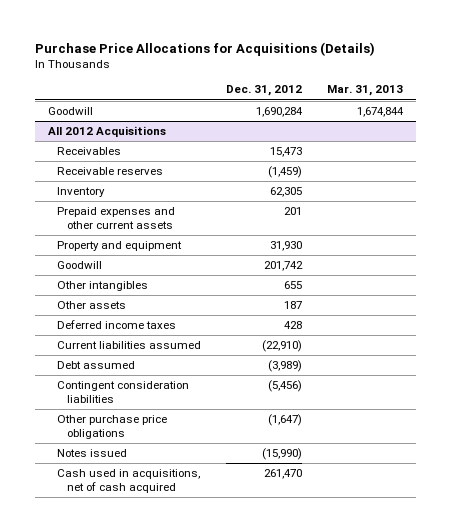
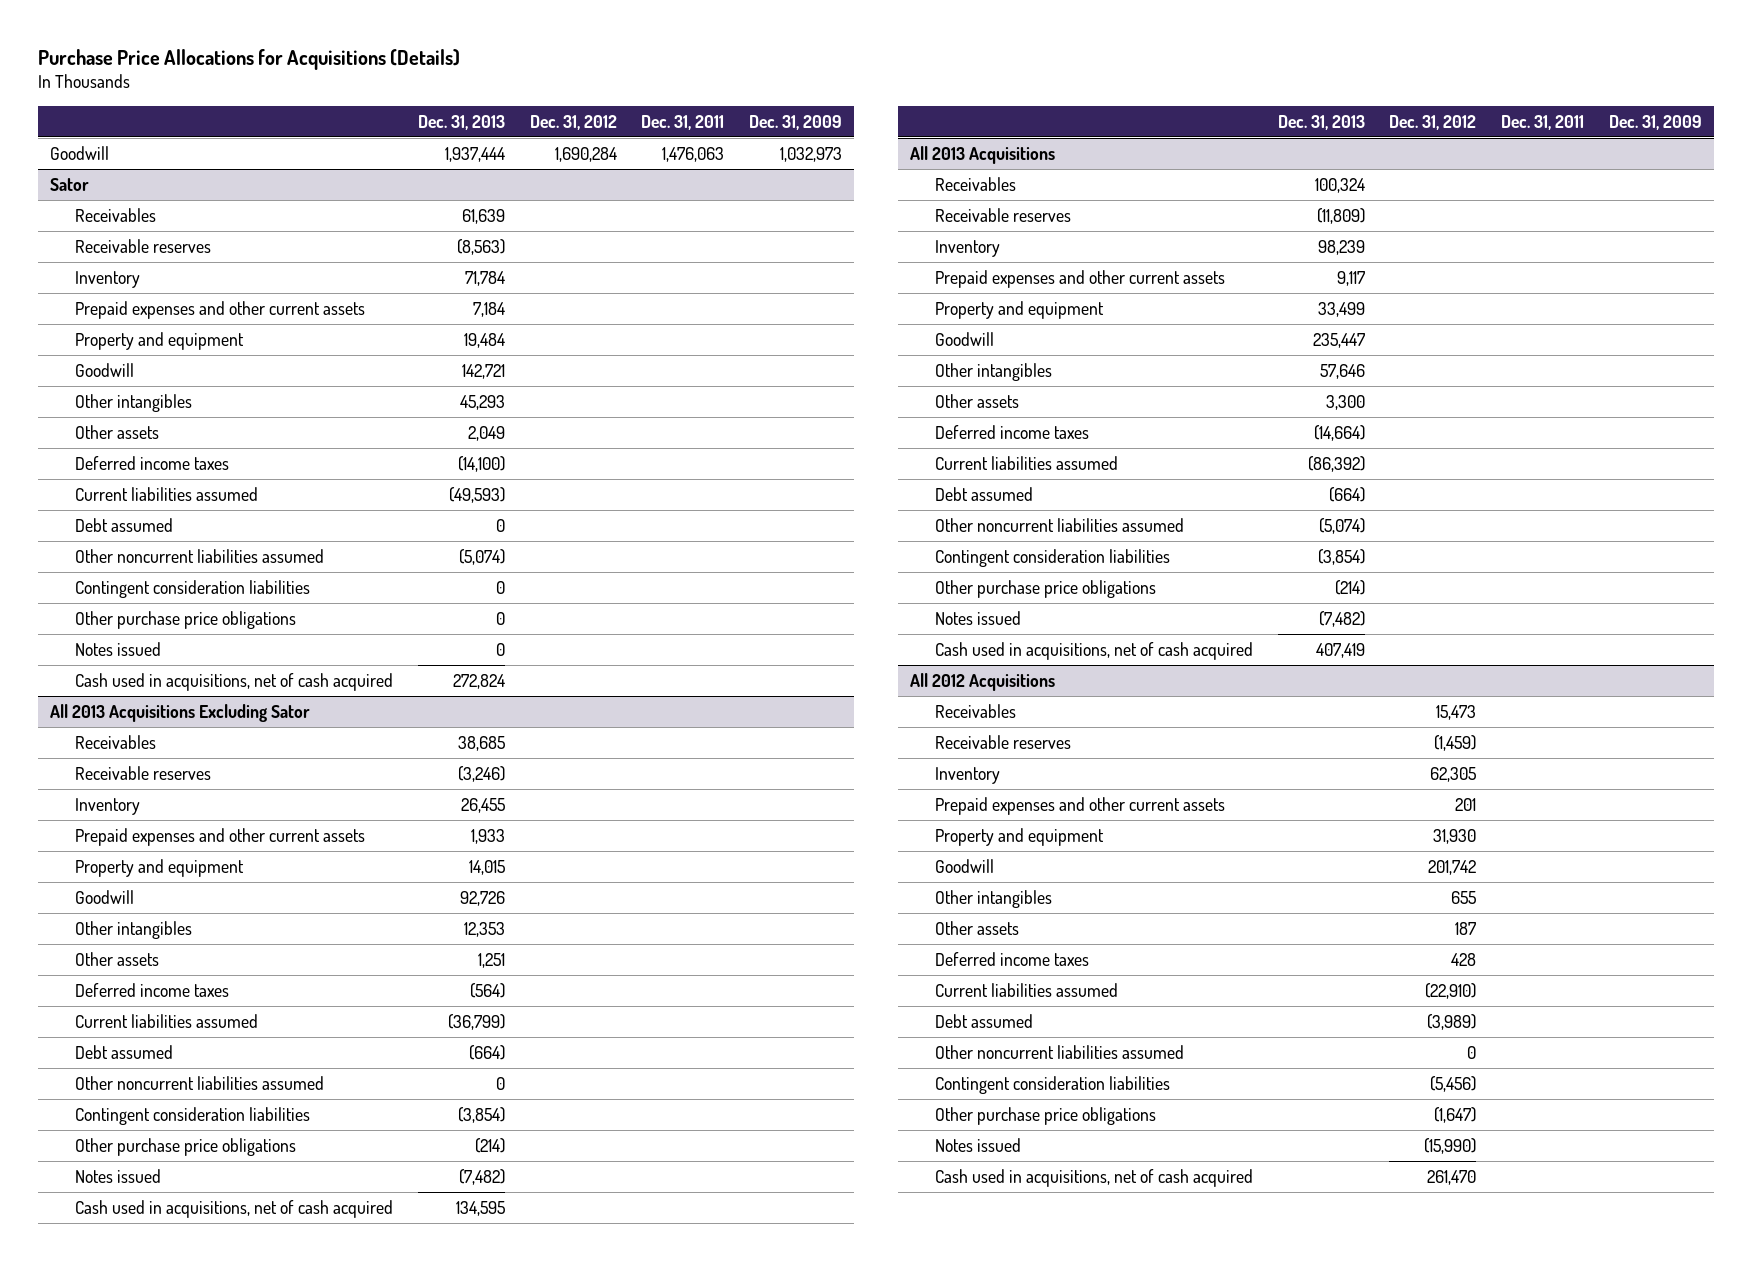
[327,85,404,97] Mar. 31, 2013 -> none
none -> [417,114,505,130] Dec. 31, 2013
none -> [641,114,725,130] Dec. 31, 2011
none -> [748,114,842,130] Dec. 31, 2009
none -> [50,177,90,191] Sator
none -> [75,207,157,222] Receivables
none -> [75,238,212,253] Receivable reserves
none -> [75,270,141,288] Inventory
none -> [75,300,366,319] Prepaid expenses and other current assets
none -> [75,331,245,350] Property and equipment
none -> [75,362,135,377] Goodwill
none -> [75,393,193,412] Other intangibles
none -> [75,424,160,439] Other assets
none -> [75,455,230,470] Deferred income taxes
none -> [75,486,259,501] Current liabilities assumed
none -> [75,517,174,532] Debt assumed
none -> [75,548,325,563] Other noncurrent liabilities assumed
none -> [75,579,311,598] Contingent consideration liabilities
none -> [75,610,297,629] Other purchase price obligations
none -> [75,641,162,656] Notes issued
none -> [75,672,394,691] Cash used in acquisitions, net of cash acquired
none -> [50,703,311,722] All 2013 Acquisitions Excluding Sator
none -> [75,734,157,749] Receivables
none -> [75,765,212,780] Receivable reserves
none -> [75,797,141,815] Inventory
none -> [75,827,366,846] Prepaid expenses and other current assets
none -> [75,858,245,877] Property and equipment
none -> [75,889,135,904] Goodwill
none -> [75,920,193,939] Other intangibles
none -> [75,951,160,966] Other assets
none -> [75,982,230,997] Deferred income taxes
none -> [75,1013,259,1028] Current liabilities assumed
none -> [75,1044,174,1059] Debt assumed
none -> [75,1075,325,1090] Other noncurrent liabilities assumed
none -> [75,1106,311,1125] Contingent consideration liabilities
none -> [75,1137,297,1156] Other purchase price obligations
none -> [75,1168,162,1183] Notes issued
none -> [75,1199,394,1218] Cash used in acquisitions, net of cash acquired
none -> [910,145,1056,164] All 2013 Acquisitions
none -> [934,176,1016,191] Receivables
none -> [934,207,1071,222] Receivable reserves
none -> [934,239,1000,257] Inventory
none -> [934,269,1225,288] Prepaid expenses and other current assets
none -> [934,300,1104,319] Property and equipment
none -> [934,331,994,346] Goodwill
none -> [934,362,1052,381] Other intangibles
none -> [934,393,1019,408] Other assets
none -> [934,424,1089,439] Deferred income taxes
none -> [934,455,1118,470] Current liabilities assumed
none -> [934,486,1033,501] Debt assumed
none -> [934,517,1184,532] Other noncurrent liabilities assumed
none -> [934,548,1170,567] Contingent consideration liabilities
none -> [934,579,1156,598] Other purchase price obligations
none -> [934,610,1021,625] Notes issued
none -> [934,641,1253,660] Cash used in acquisitions, net of cash acquired
none -> [934,1044,1184,1059] Other noncurrent liabilities assumed

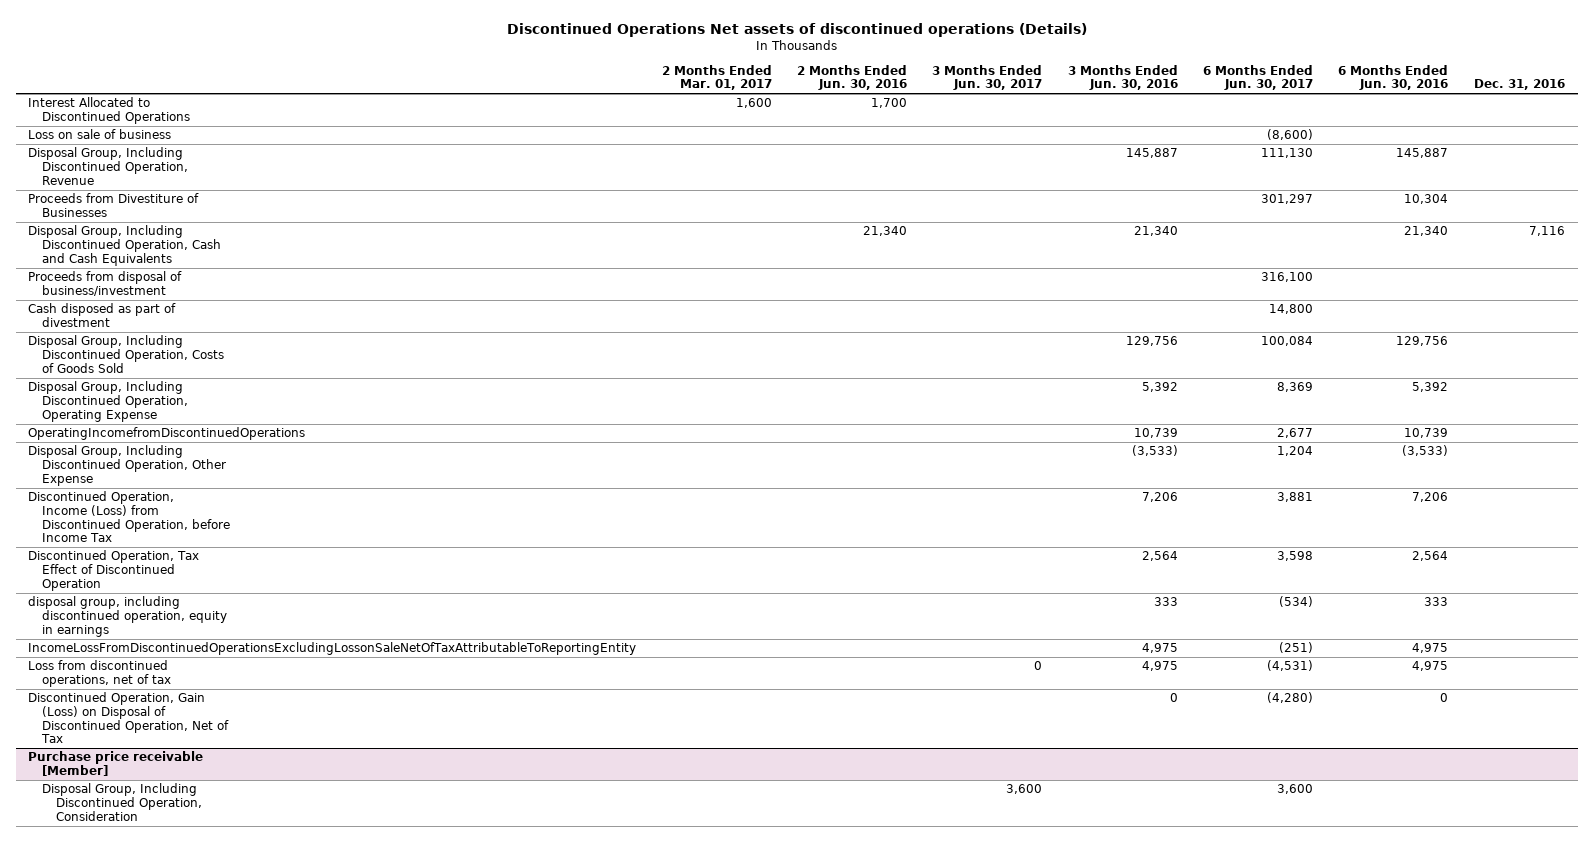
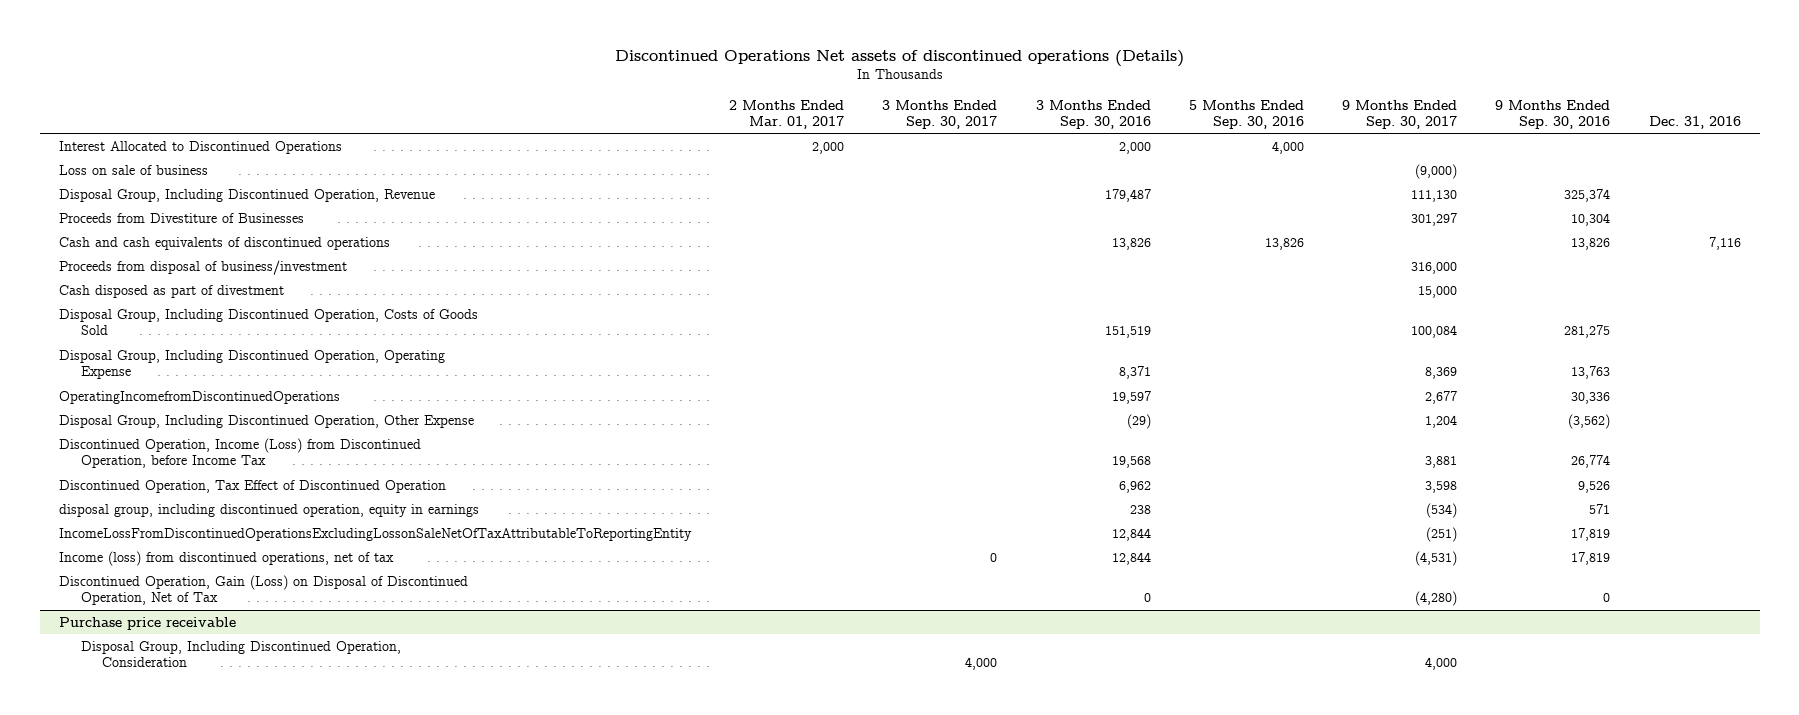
[797,64,908,91] 2 Months Ended Jun. 30, 2016 -> none
[932,64,1043,91] 3 Months Ended Jun. 30, 2017 -> none
[1067,64,1178,91] 3 Months Ended Jun. 30, 2016 -> none
[1203,64,1314,91] 6 Months Ended Jun. 30, 2017 -> none
[1338,64,1449,91] 6 Months Ended Jun. 30, 2016 -> none
none -> [882,99,998,130] 3 Months Ended Sep. 30, 2017
none -> [1035,99,1151,130] 3 Months Ended Sep. 30, 2016
none -> [1188,99,1304,130] 5 Months Ended Sep. 30, 2016
none -> [1342,99,1458,130] 9 Months Ended Sep. 30, 2017
none -> [1495,99,1611,130] 9 Months Ended Sep. 30, 2016
[735,98,772,109] 1,600 -> [812,141,845,154] 2,000
[28,225,222,266] Disposal Group, Including Discontinued Operation, Cash and Cash Equivalents -> [58,236,390,250] Cash and cash equivalents of discontinued operations
[28,660,172,688] Loss from discontinued operations, net of tax -> [58,550,394,566] Income (loss) from discontinued operations, net of tax
[28,751,204,777] Purchase price receivable [Member] -> [58,616,236,630] Purchase price receivable

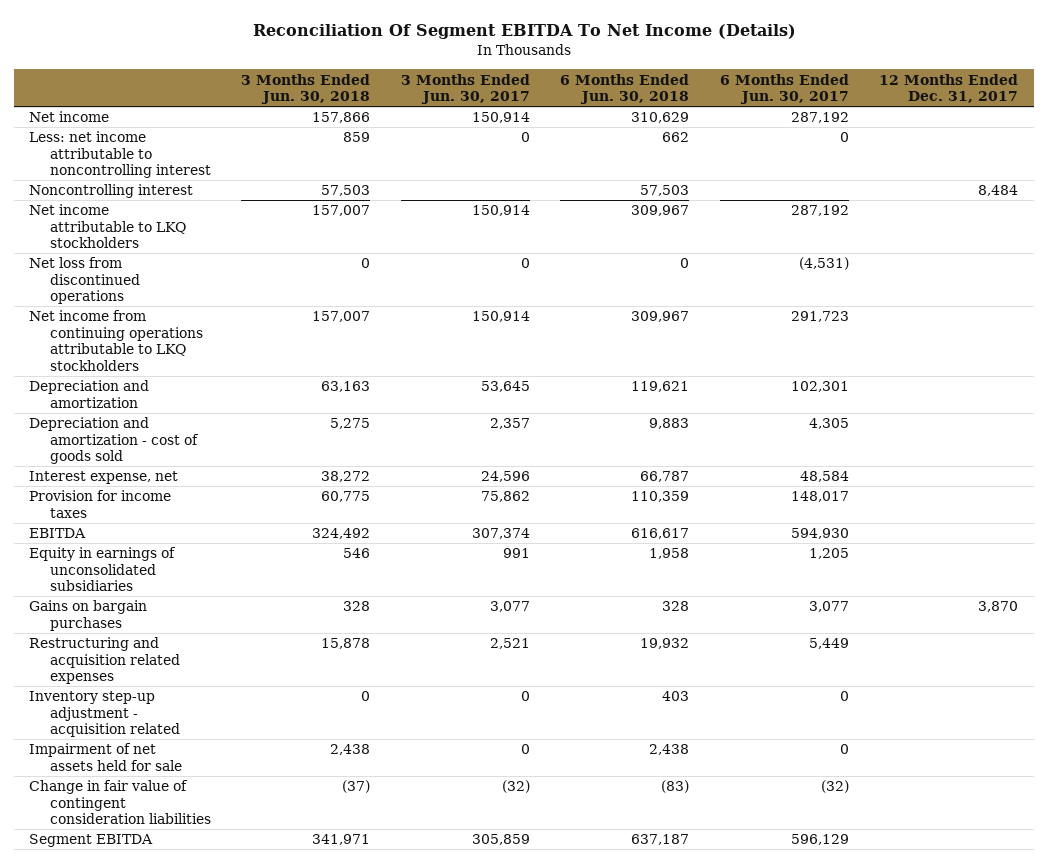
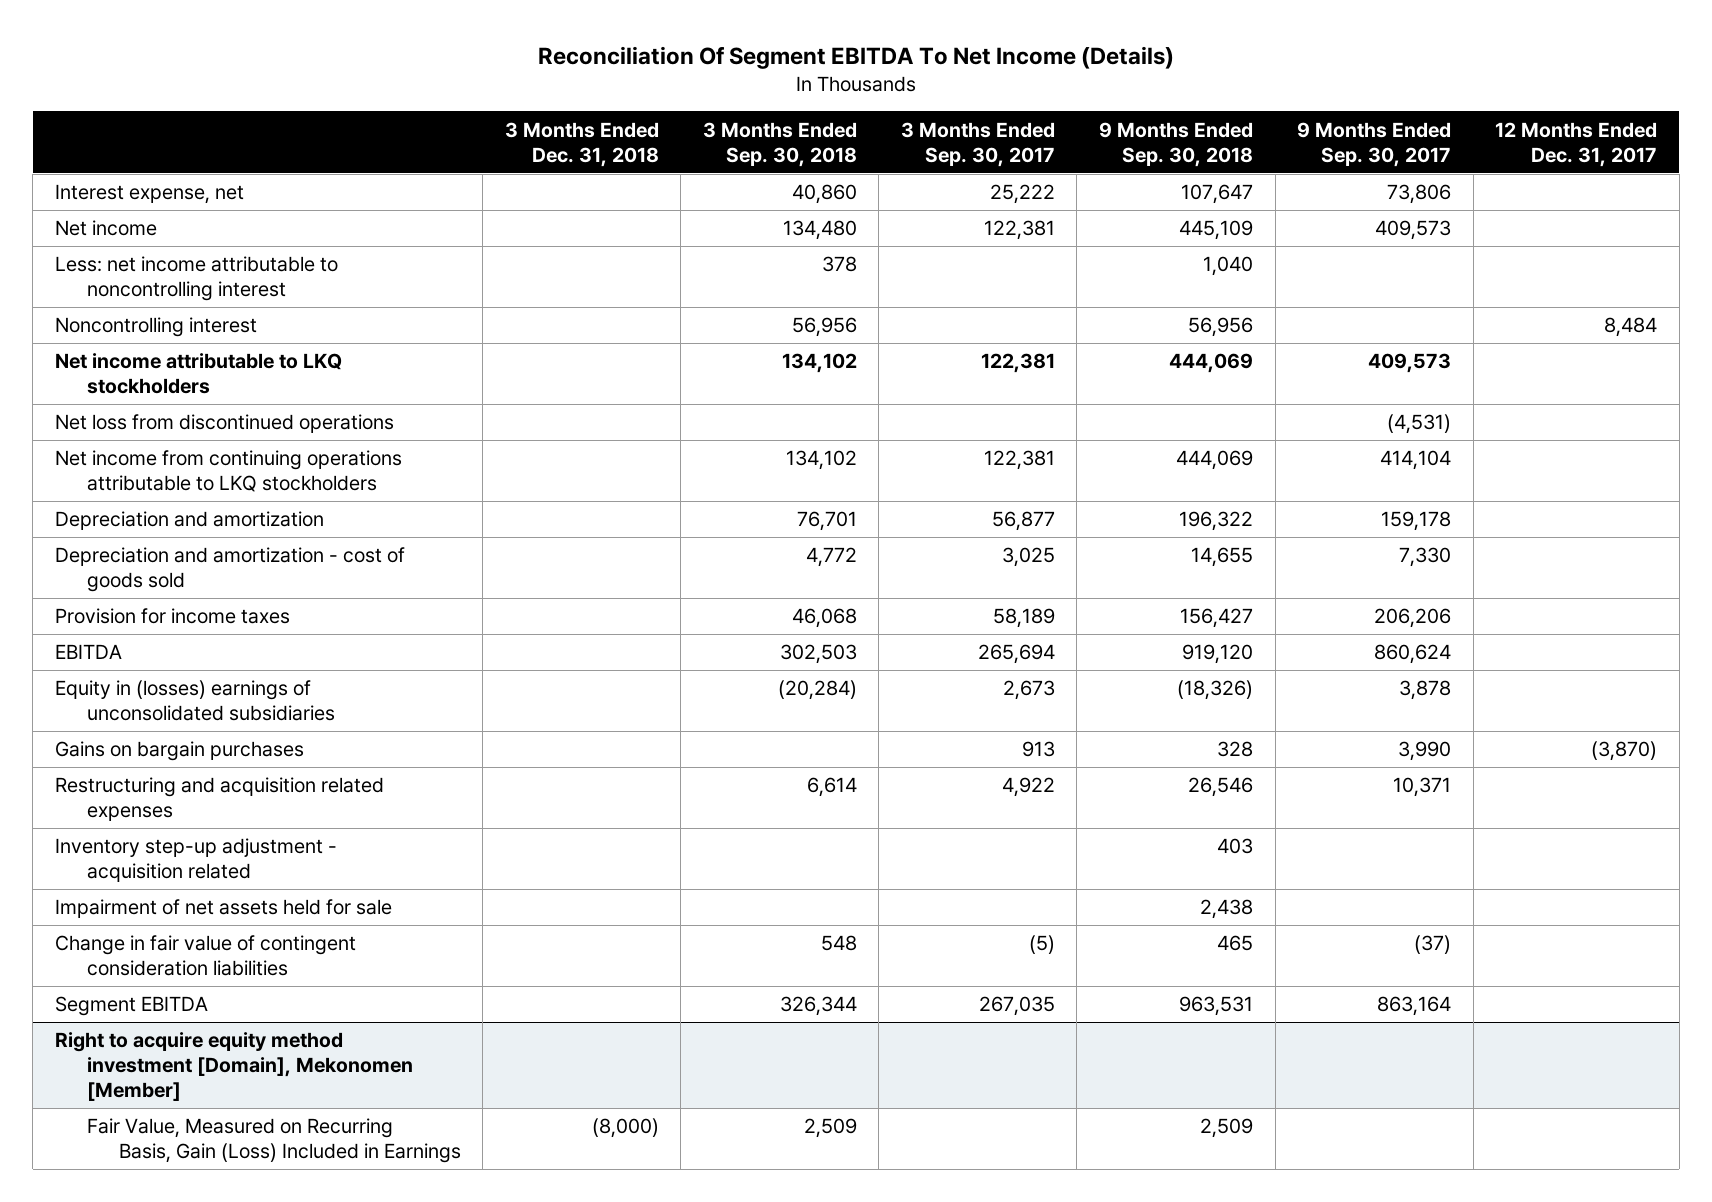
[241,73,371,105] 3 Months Ended Jun. 30, 2018 -> none
[400,73,530,105] 3 Months Ended Jun. 30, 2017 -> none
[560,73,690,105] 6 Months Ended Jun. 30, 2018 -> none
[719,73,849,105] 6 Months Ended Jun. 30, 2017 -> none
none -> [504,121,659,167] 3 Months Ended Dec. 31, 2018
none -> [702,121,857,167] 3 Months Ended Sep. 30, 2018
none -> [900,121,1055,167] 3 Months Ended Sep. 30, 2017
none -> [1098,121,1253,167] 9 Months Ended Sep. 30, 2018
none -> [1297,121,1452,167] 9 Months Ended Sep. 30, 2017
[29,471,179,485] Interest expense, net -> [54,184,244,205] Interest expense, net
[29,547,177,592] Equity in earnings of unconsolidated subsidiaries -> [54,680,335,722] Equity in (losses) earnings of unconsolidated subsidiaries
[978,601,1019,613] 3,870 -> [1591,741,1658,762] (3,870)
none -> [54,1032,413,1102] Right to acquire equity method investment [Domain], Mekonomen [Member]
none -> [86,1118,461,1164] Fair Value, Measured on Recurring Basis, Gain (Loss) Included in Earnings

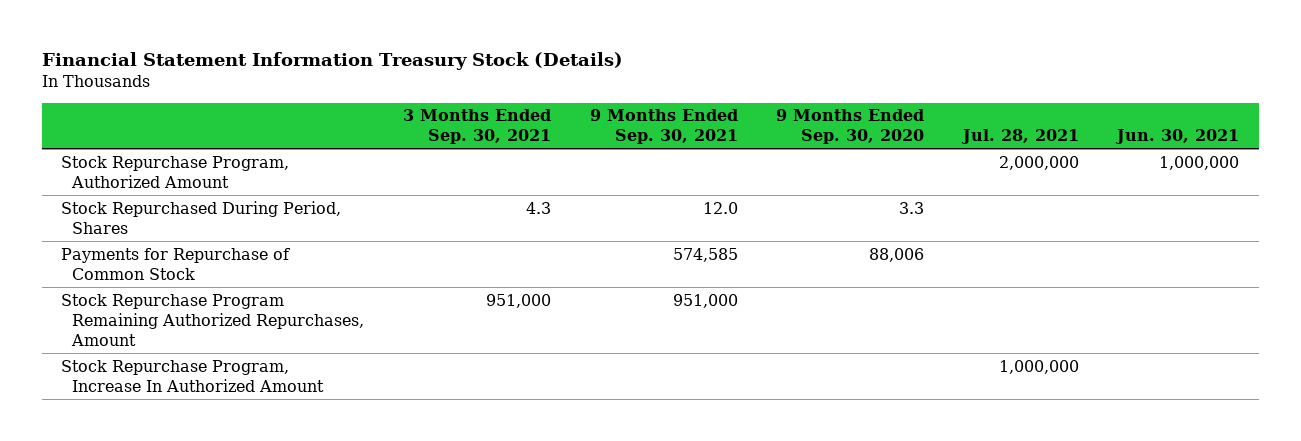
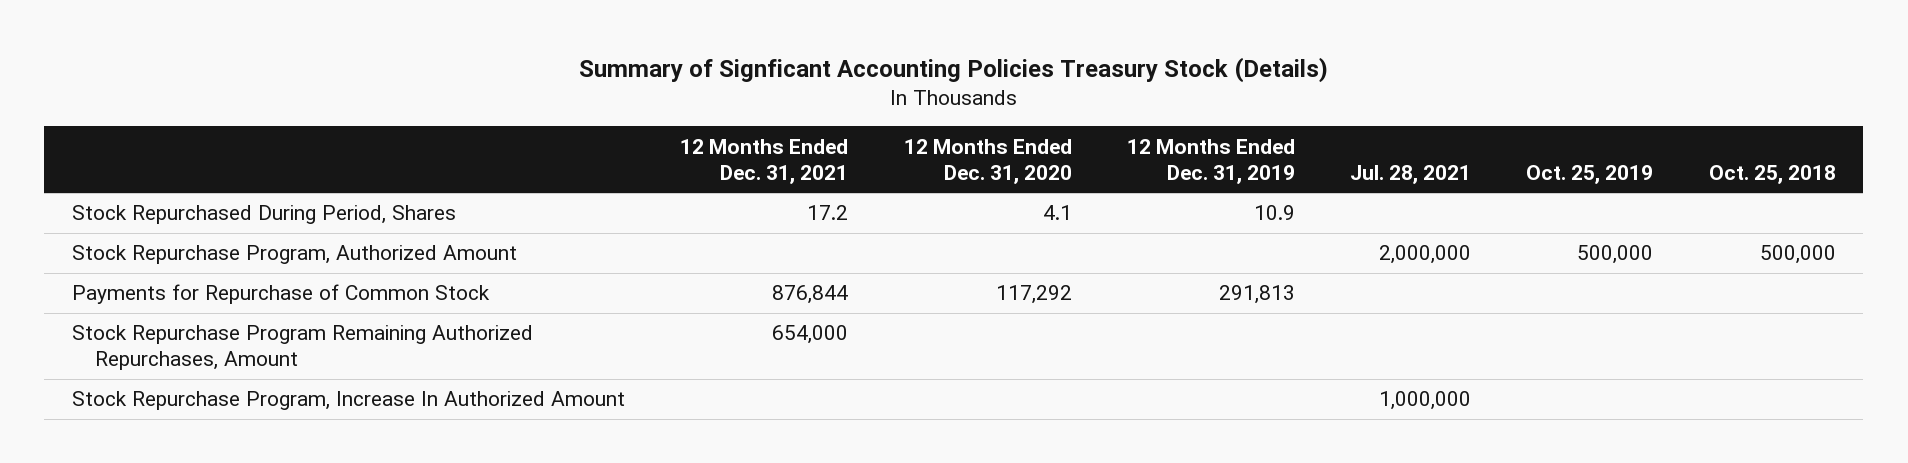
[42,52,624,71] Financial Statement Information Treasury Stock (Details) -> [578,56,1328,83] Summary of Signficant Accounting Policies Treasury Stock (Details)
[402,109,551,145] 3 Months Ended Sep. 30, 2021 -> none
[589,109,738,145] 9 Months Ended Sep. 30, 2021 -> none
[776,109,925,145] 9 Months Ended Sep. 30, 2020 -> none
[1115,129,1240,145] Jun. 30, 2021 -> none
none -> [680,138,849,184] 12 Months Ended Dec. 31, 2021
none -> [903,138,1072,184] 12 Months Ended Dec. 31, 2020
none -> [1126,138,1295,184] 12 Months Ended Dec. 31, 2019
none -> [1526,164,1654,184] Oct. 25, 2019
none -> [1708,164,1836,184] Oct. 25, 2018
[61,155,290,188] Stock Repurchase Program, Authorized Amount -> [72,245,518,265] Stock Repurchase Program, Authorized Amount

